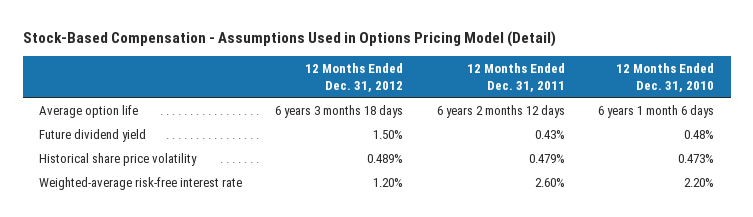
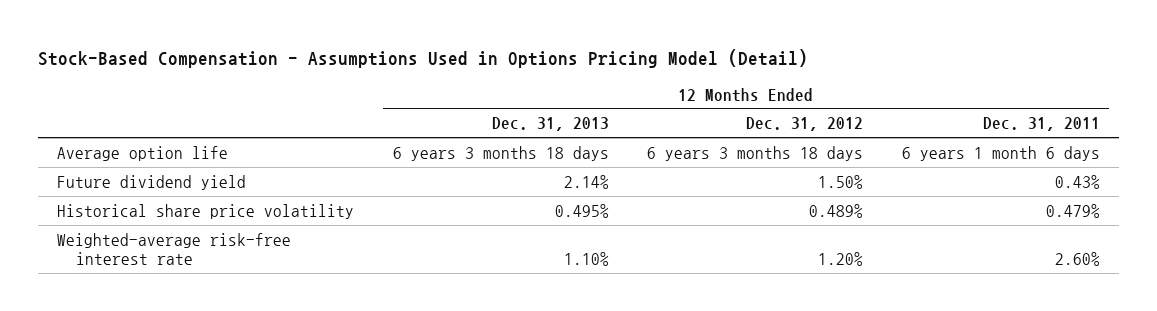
[615,62,714,92] 12 Months Ended Dec. 31, 2010 -> none
none -> [491,117,609,132] Dec. 31, 2013
[436,104,565,118] 6 years 2 months 12 days -> [901,145,1100,161] 6 years 1 month 6 days

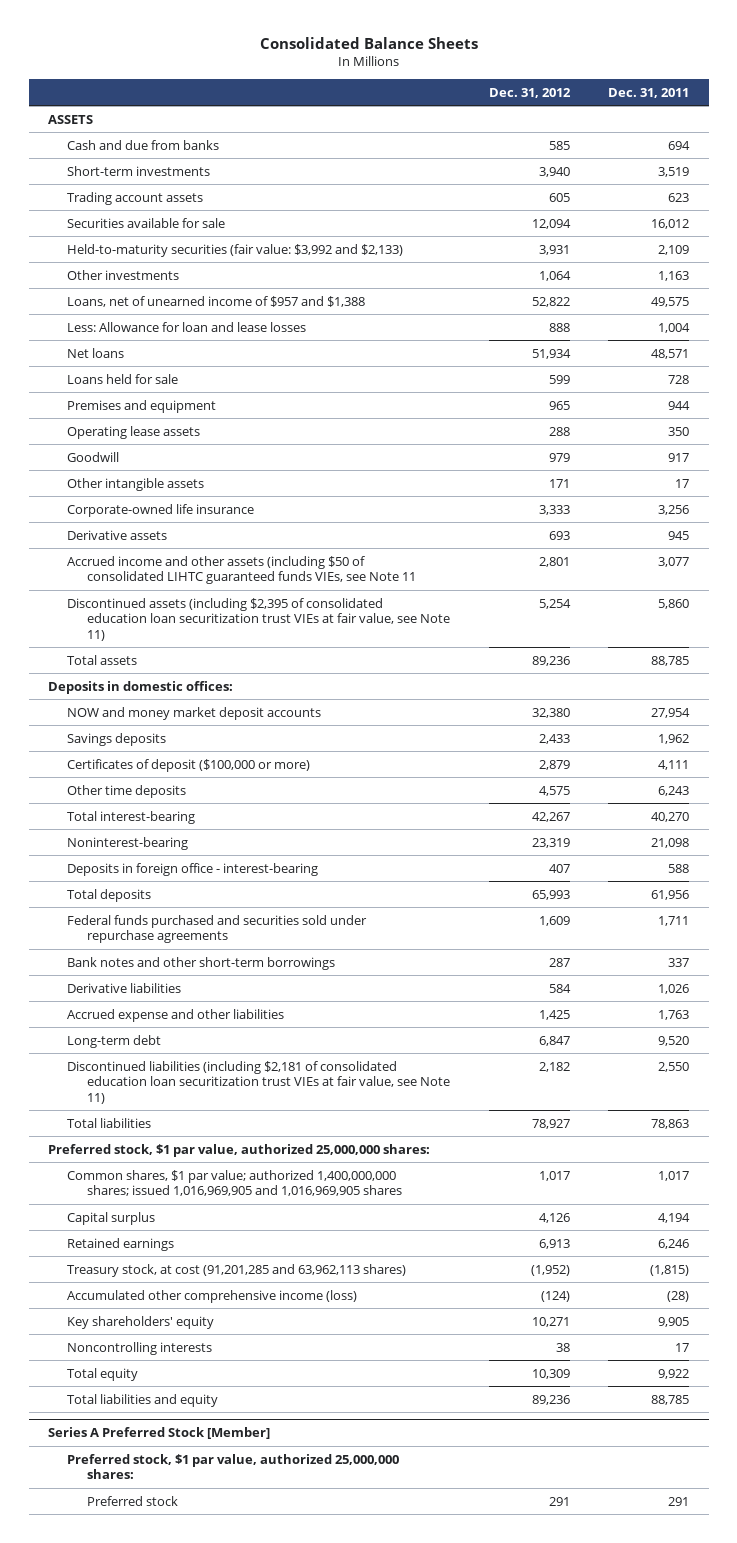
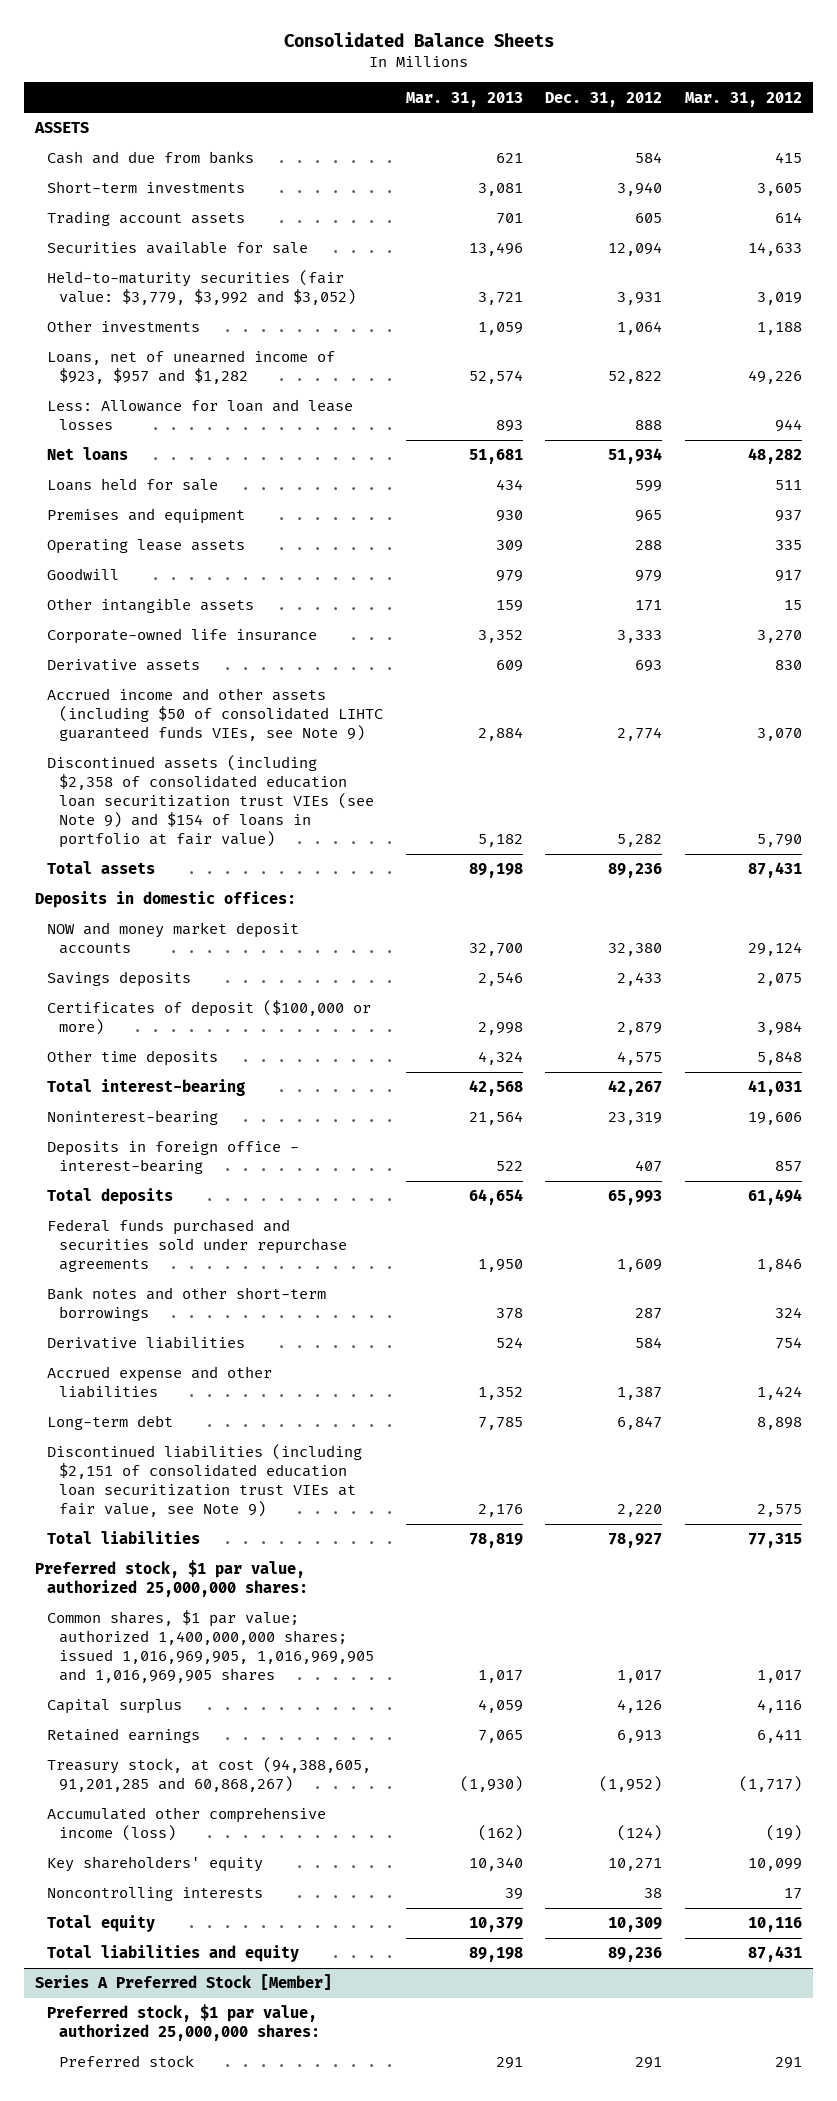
[608,87,690,98] Dec. 31, 2011 -> none
none -> [405,91,523,107] Mar. 31, 2013
none -> [684,91,802,107] Mar. 31, 2012
[548,140,570,150] 585 -> [635,152,663,164] 584
[67,243,404,257] Held-to-maturity securities (fair value: $3,992 and $2,133) -> [47,270,357,306] Held-to-maturity securities (fair value: $3,779, $3,992 and $3,052)
[67,295,366,307] Loans, net of unearned income of $957 and $1,388 -> [47,350,336,385] Loans, net of unearned income of $923, $957 and $1,282
[67,555,416,585] Accrued income and other assets (including $50 of consolidated LIHTC guaranteed funds VIEs, see Note 11 -> [47,688,384,742] Accrued income and other assets (including $50 of consolidated LIHTC guaranteed funds VIEs, see Note 9)
[538,556,570,567] 2,801 -> [617,727,663,742] 2,774
[67,597,450,642] Discontinued assets (including $2,395 of consolidated education loan securitization trust VIEs at fair value, see Note 11) -> [47,755,375,849] Discontinued assets (including $2,358 of consolidated education loan securitization trust VIEs (see Note 9) and $154 of loans in portfolio at fair value)
[538,598,571,609] 5,254 -> [617,834,663,848] 5,282
[538,1009,570,1020] 1,425 -> [617,1387,663,1401] 1,387
[67,1060,450,1105] Discontinued liabilities (including $2,181 of consolidated education loan securitization trust VIEs at fair value, see Note 11) -> [47,1444,363,1518] Discontinued liabilities (including $2,151 of consolidated education loan securitization trust VIEs at fair value, see Note 9)
[538,1061,570,1072] 2,182 -> [617,1504,663,1518] 2,220
[67,1169,402,1197] Common shares, $1 par value; authorized 1,400,000,000 shares; issued 1,016,969,905 and 1,016,969,905 shares -> [47,1610,375,1684] Common shares, $1 par value; authorized 1,400,000,000 shares; issued 1,016,969,905, 1,016,969,905 and 1,016,969,905 shares
[67,1263,407,1277] Treasury stock, at cost (91,201,285 and 63,962,113 shares) -> [47,1757,372,1793] Treasury stock, at cost (94,388,605, 91,201,285 and 60,868,267)

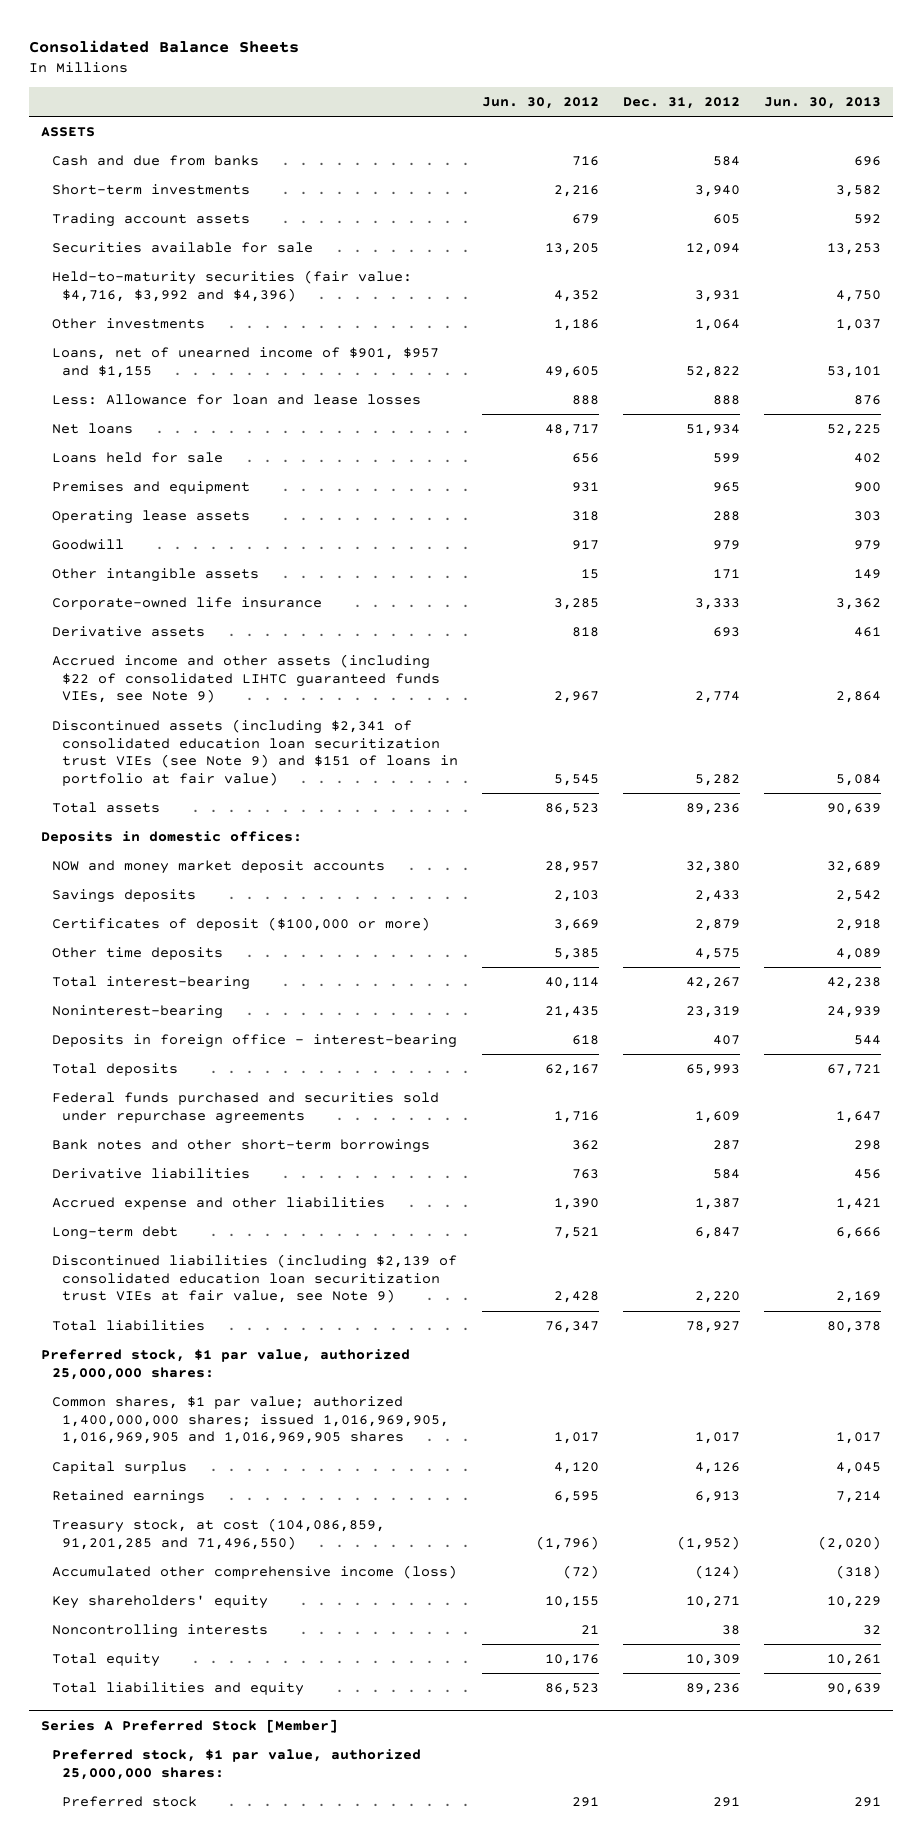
[405,91,523,107] Mar. 31, 2013 -> none
[684,91,802,107] Mar. 31, 2012 -> none
none -> [482,97,600,110] Jun. 30, 2012
none -> [764,97,882,110] Jun. 30, 2013
[47,270,357,306] Held-to-maturity securities (fair value: $3,779, $3,992 and $3,052) -> [51,270,412,302] Held-to-maturity securities (fair value: $4,716, $3,992 and $4,396)
[47,350,336,385] Loans, net of unearned income of $923, $957 and $1,282 -> [51,347,439,378] Loans, net of unearned income of $901, $957 and $1,155
[47,688,384,742] Accrued income and other assets (including $50 of consolidated LIHTC guaranteed funds VIEs, see Note 9) -> [51,654,441,704] Accrued income and other assets (including $22 of consolidated LIHTC guaranteed funds VIEs, see Note 9)
[47,755,375,849] Discontinued assets (including $2,358 of consolidated education loan securitization trust VIEs (see Note 9) and $154 of loans in portfolio at fair value) -> [51,719,459,787] Discontinued assets (including $2,341 of consolidated education loan securitization trust VIEs (see Note 9) and $151 of loans in portfolio at fair value)
[47,1444,363,1518] Discontinued liabilities (including $2,151 of consolidated education loan securitization trust VIEs at fair value, see Note 9) -> [51,1254,457,1304] Discontinued liabilities (including $2,139 of consolidated education loan securitization trust VIEs at fair value, see Note 9)
[47,1757,372,1793] Treasury stock, at cost (94,388,605, 91,201,285 and 60,868,267) -> [51,1518,385,1550] Treasury stock, at cost (104,086,859, 91,201,285 and 71,496,550)

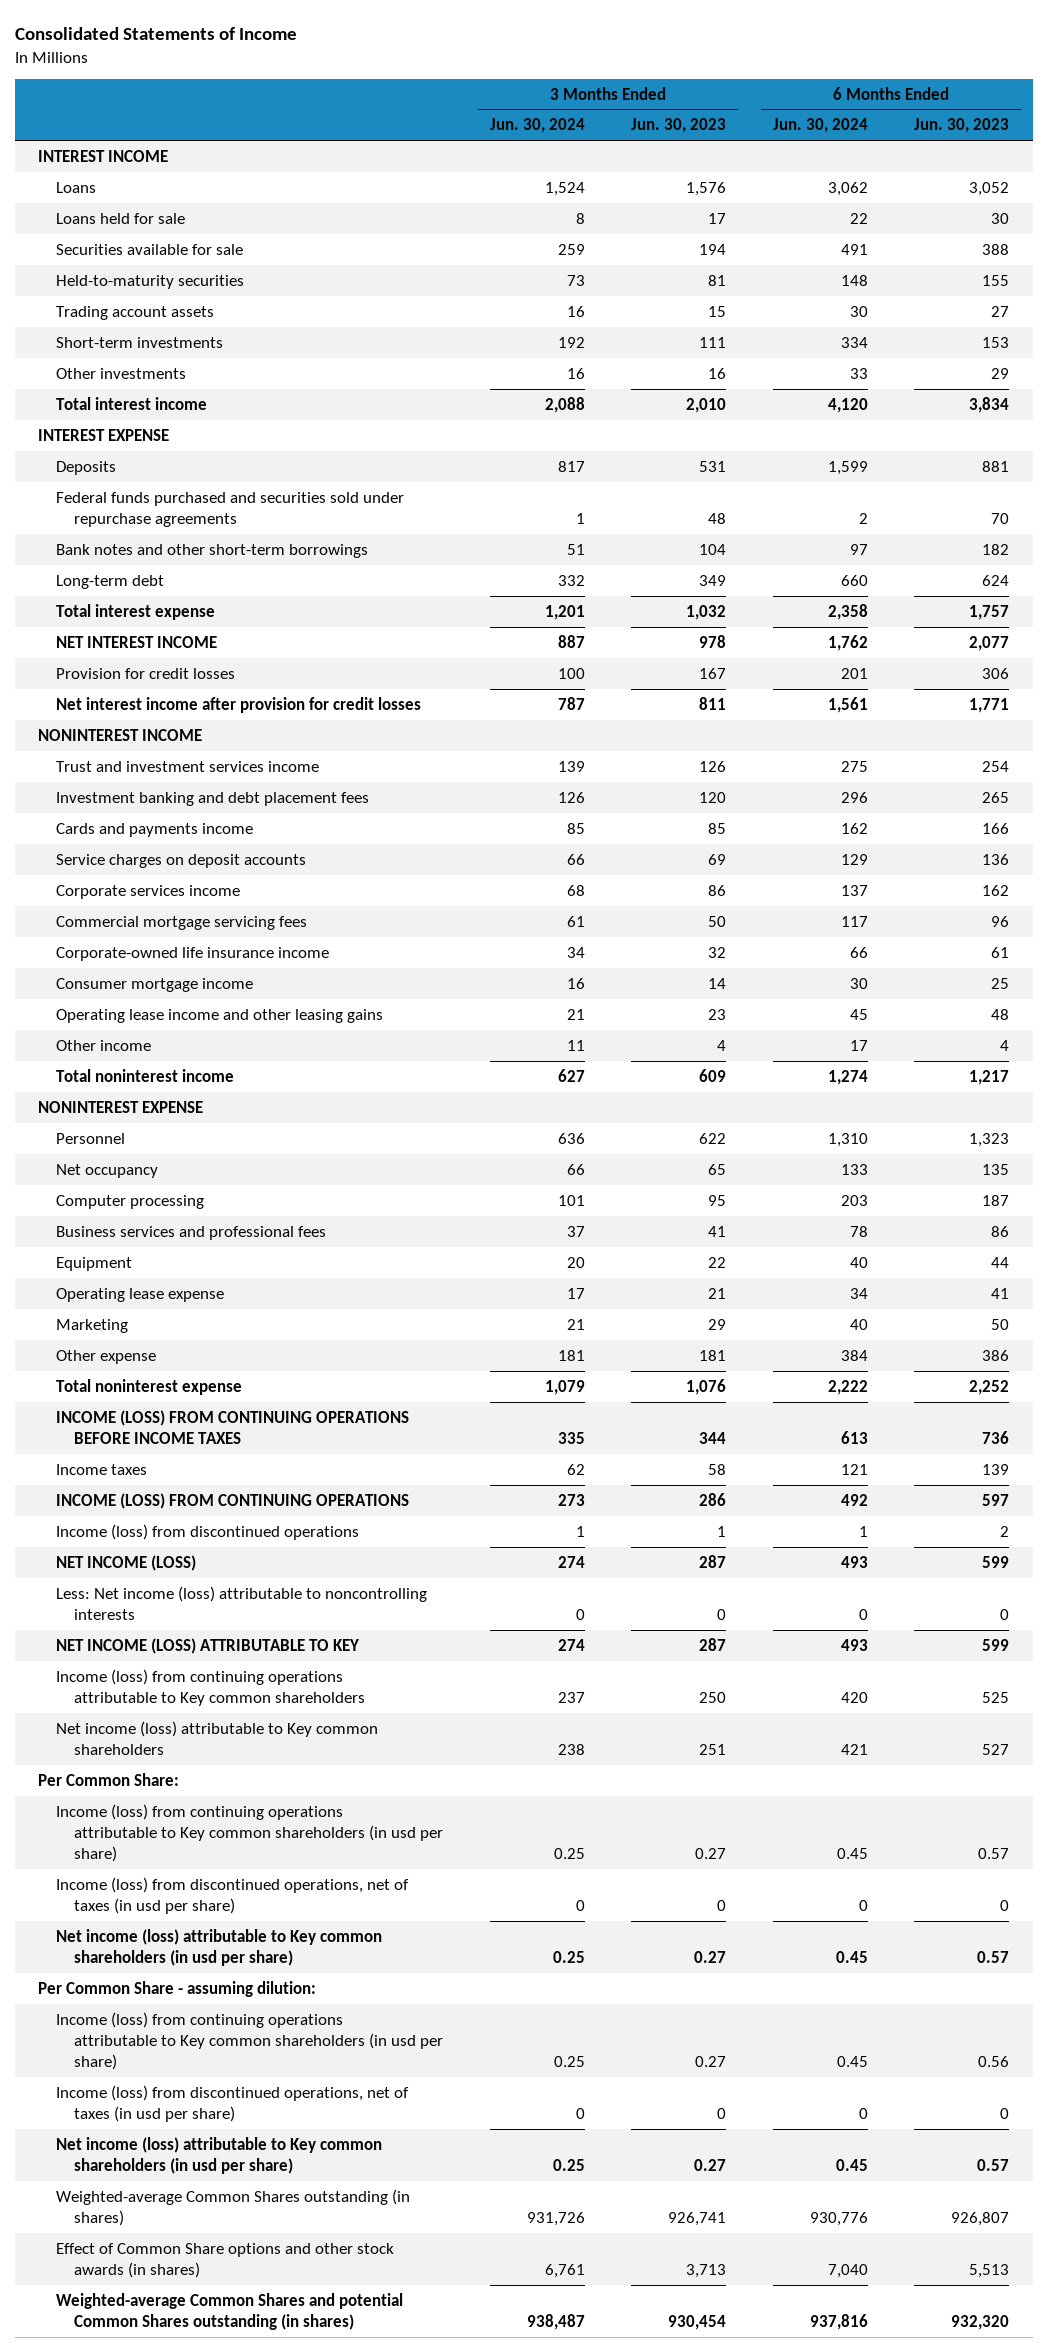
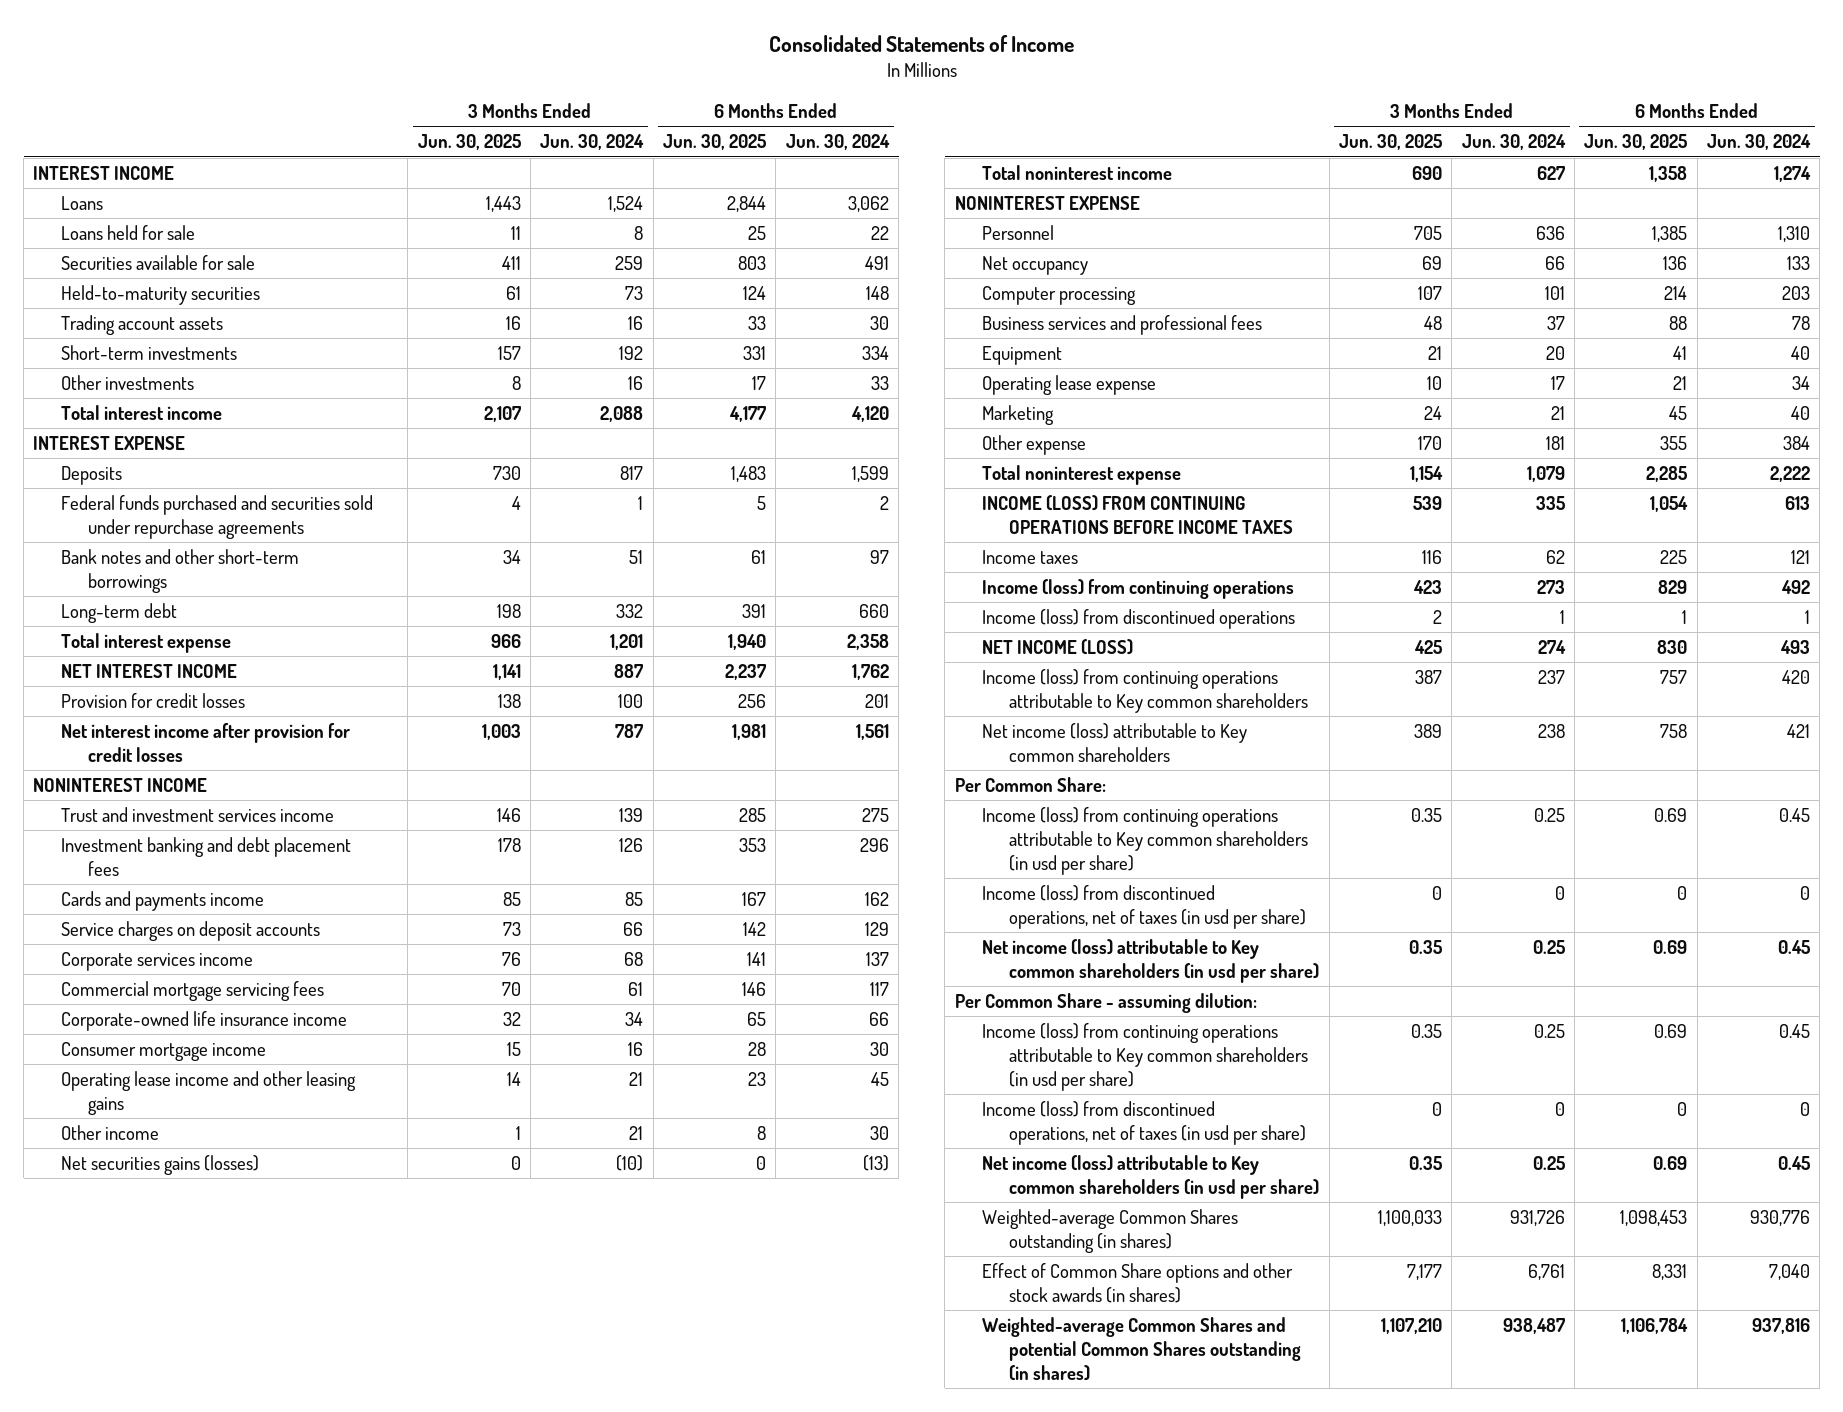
[631,118,727,134] Jun. 30, 2023 -> none
[914,118,1010,134] Jun. 30, 2023 -> none
none -> [417,134,521,151] Jun. 30, 2025
none -> [663,134,767,151] Jun. 30, 2025
[566,1039,585,1051] 11 -> [629,1125,644,1140] 21
[849,1039,868,1051] 17 -> [869,1125,889,1140] 30
none -> [60,1154,259,1175] Net securities gains (losses)
[56,1492,410,1509] INCOME (LOSS) FROM CONTINUING OPERATIONS -> [981,578,1294,599] Income (loss) from continuing operations
[56,1585,428,1620] Less: Net income (loss) attributable to noncontrolling interests -> none
[56,1637,360,1654] NET INCOME (LOSS) ATTRIBUTABLE TO KEY -> none

